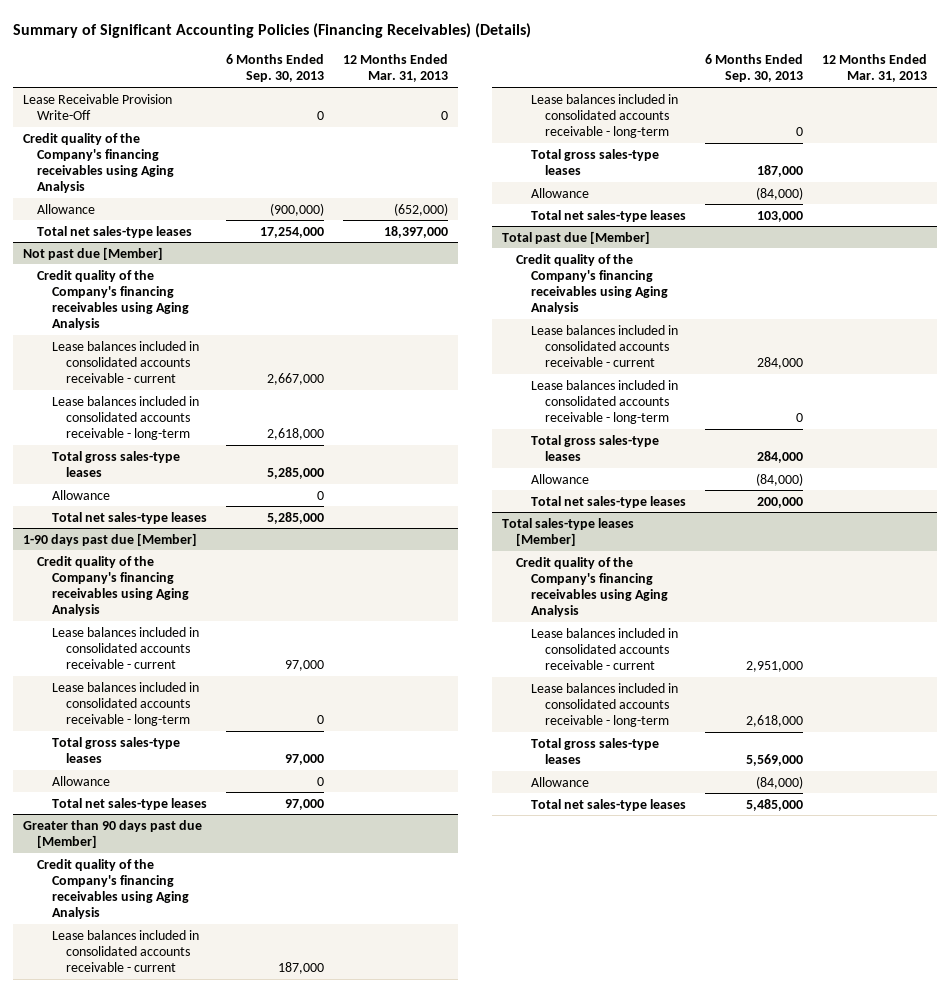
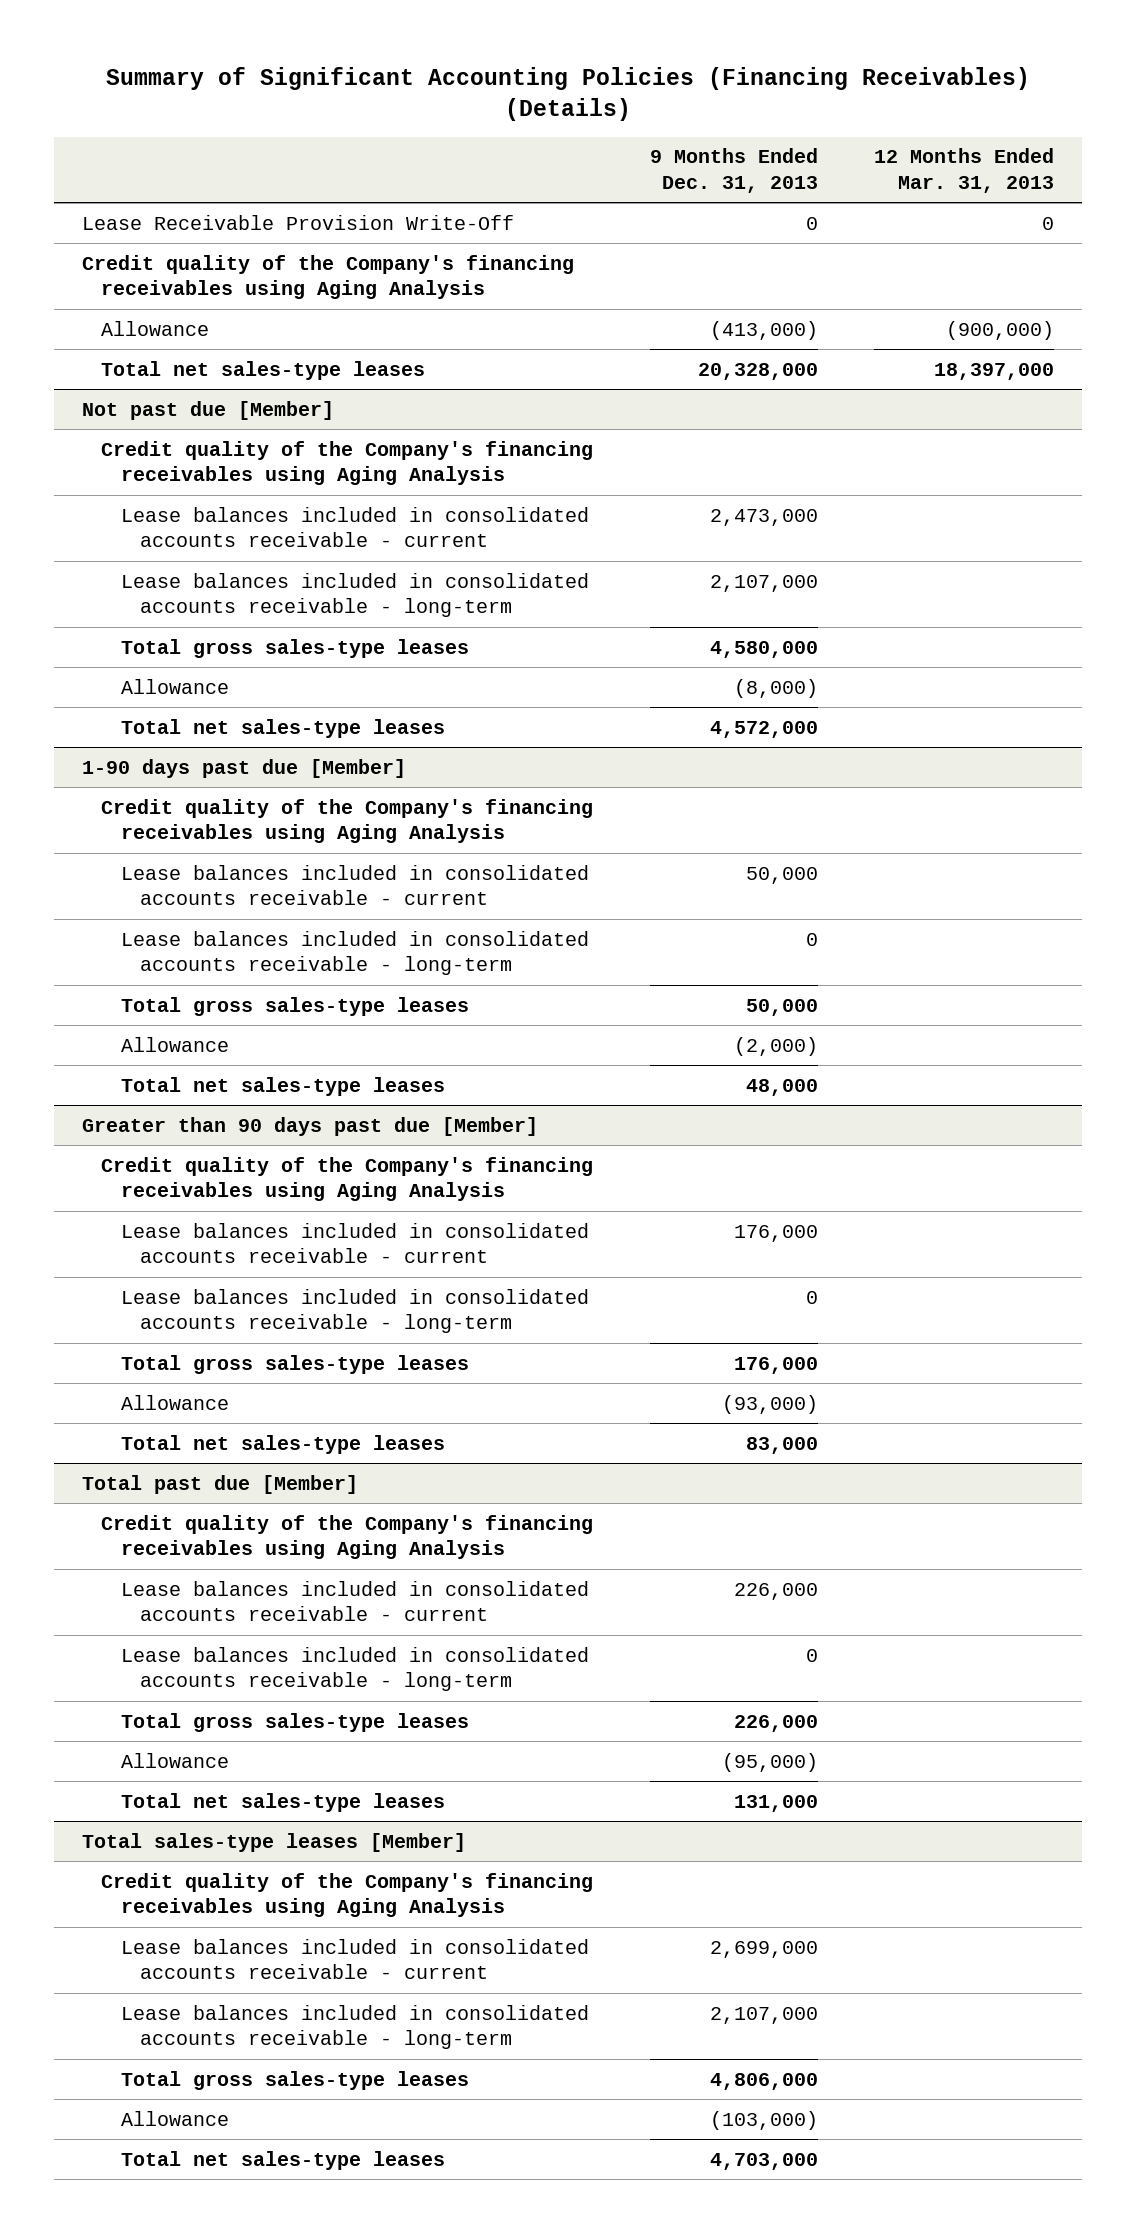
[226,54,325,83] 6 Months Ended Sep. 30, 2013 -> none
none -> [649,148,818,193] 9 Months Ended Dec. 31, 2013
[394,202,449,216] (652,000) -> [945,320,1054,340] (900,000)

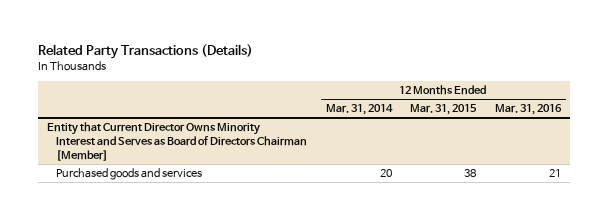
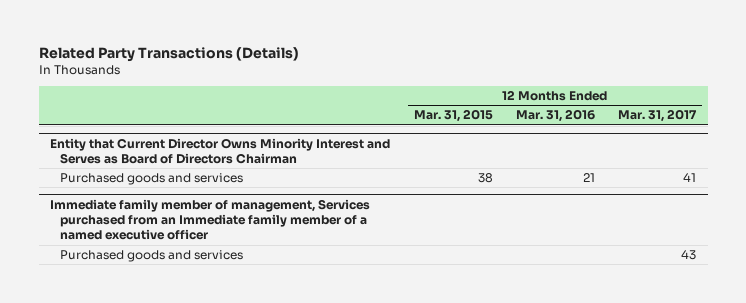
[325,104,393,116] Mar. 31, 2014 -> none
none -> [617,109,697,123] Mar. 31, 2017
[47,121,308,161] Entity that Current Director Owns Minority Interest and Serves as Board of Directors Chairman [Member] -> [50,137,391,165] Entity that Current Director Owns Minority Interest and Serves as Board of Directors Chairman
none -> [50,198,371,241] Immediate family member of management, Services purchased from an Immediate family member of a named executive officer
none -> [60,250,244,263] Purchased goods and services

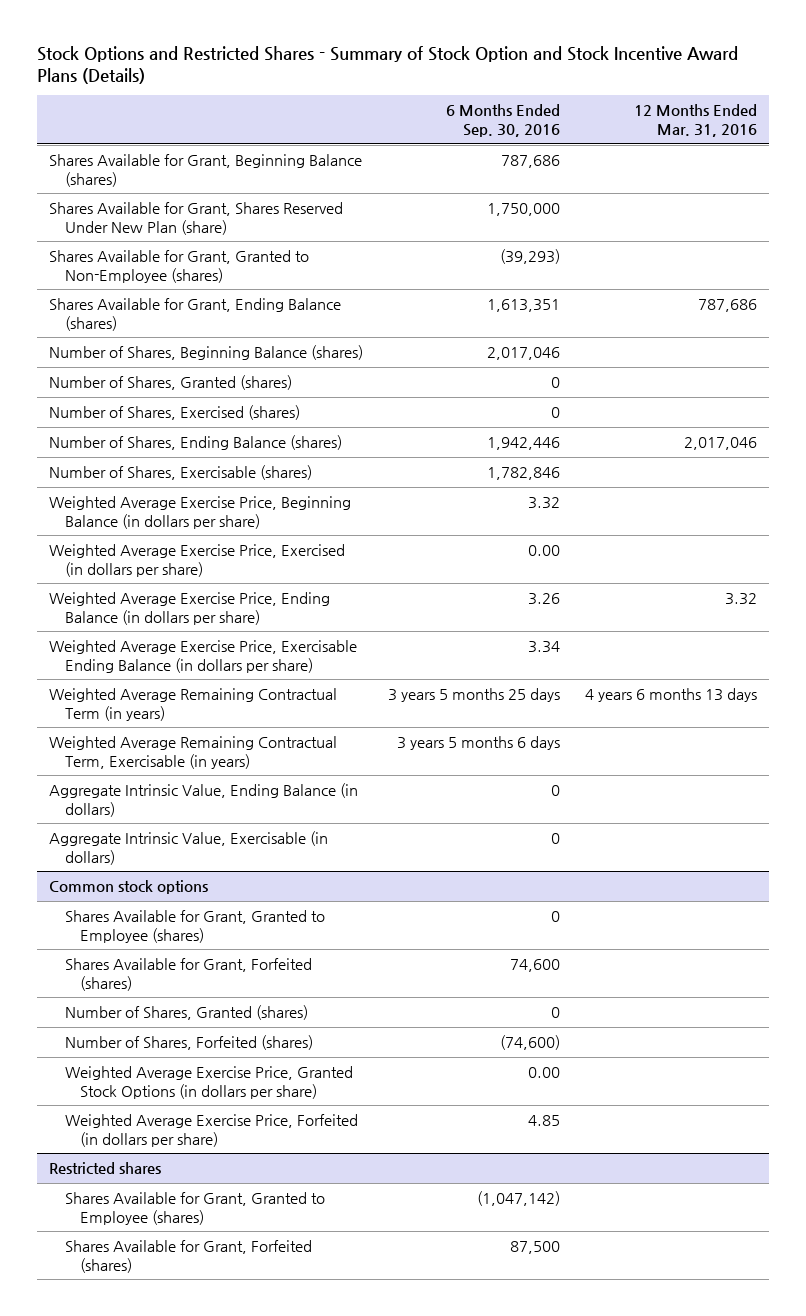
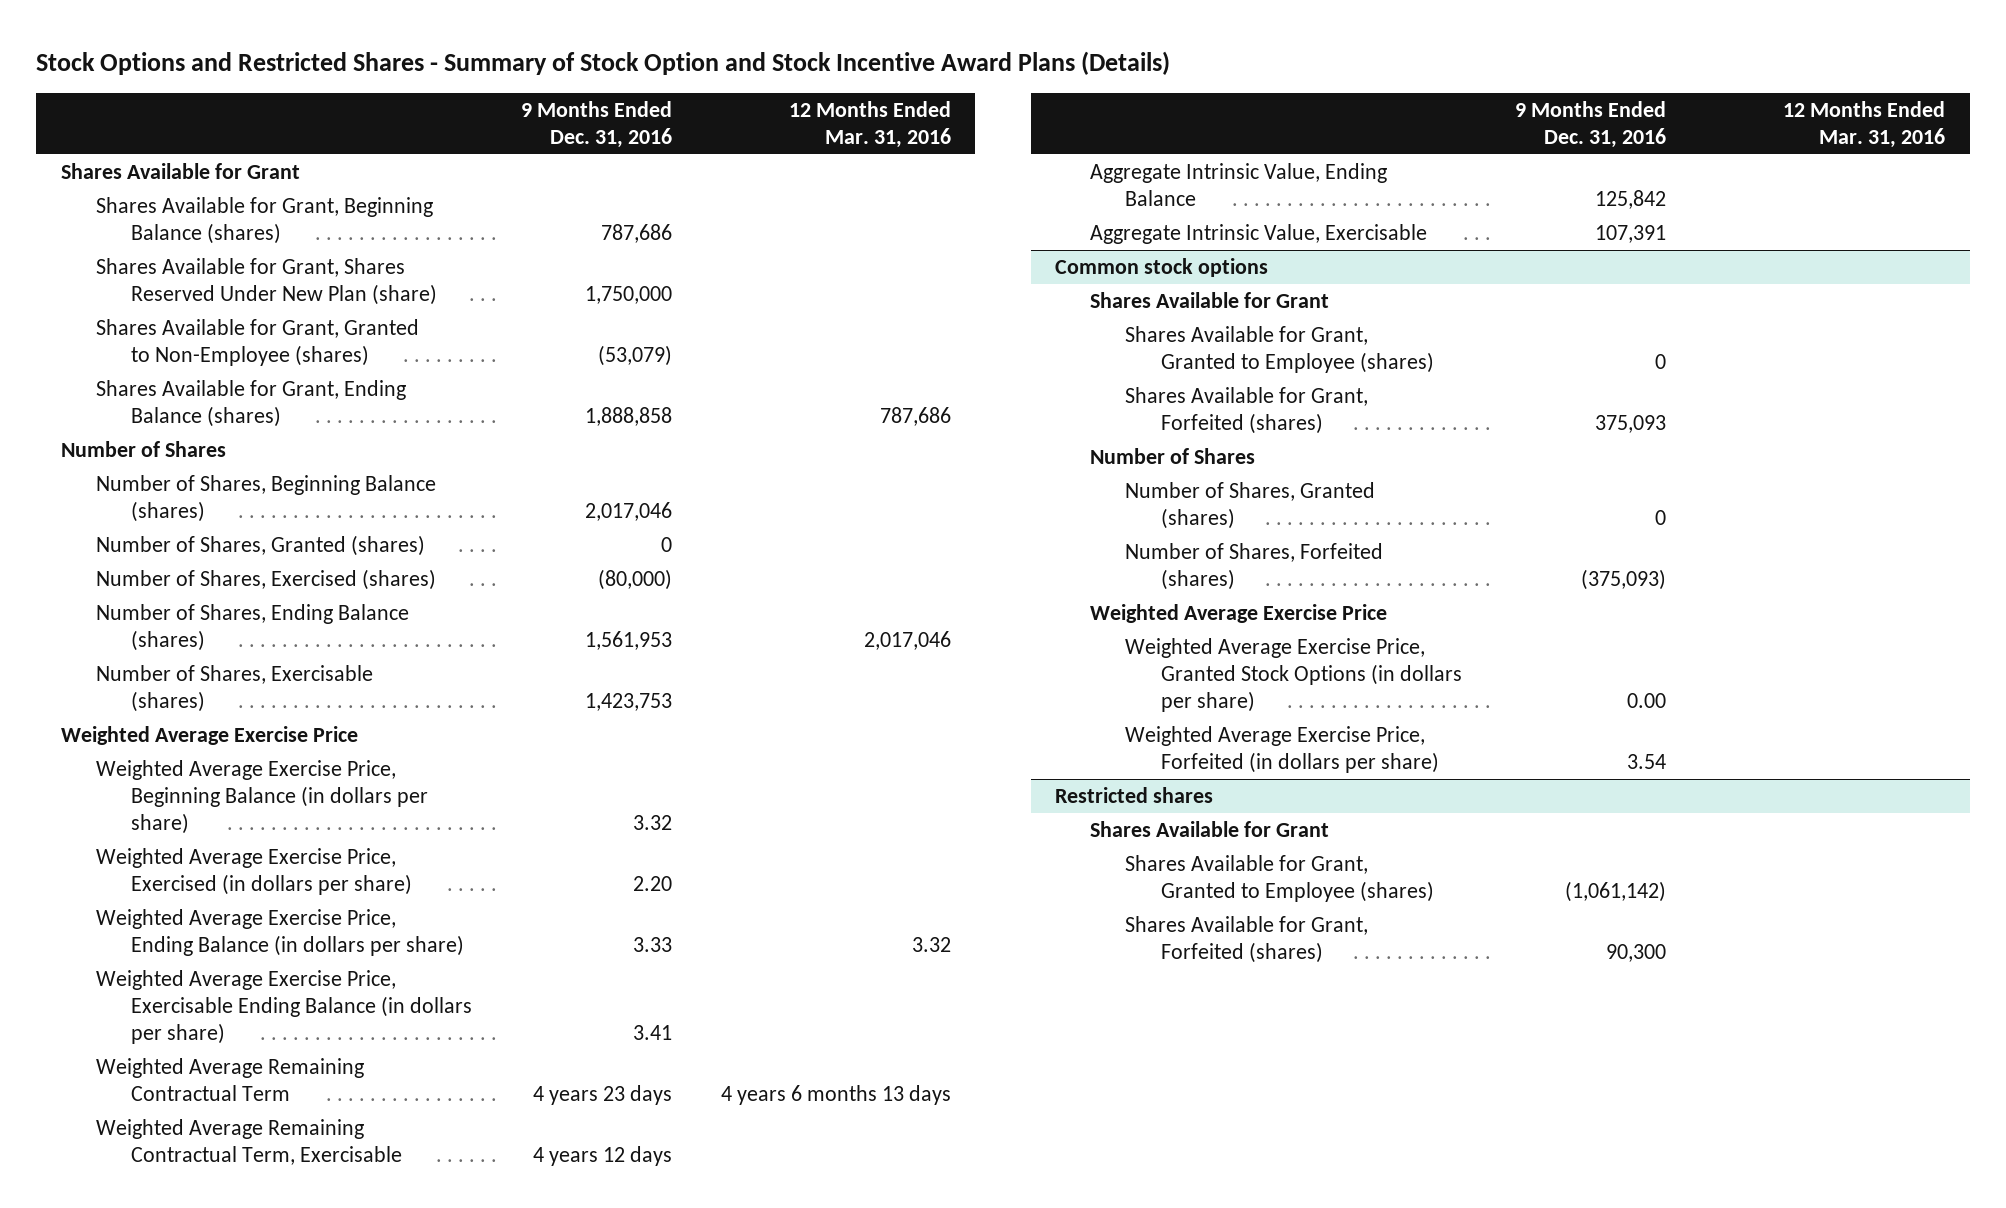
[445,104,560,138] 6 Months Ended Sep. 30, 2016 -> none
none -> [521,101,673,148] 9 Months Ended Dec. 31, 2016
none -> [60,163,300,180] Shares Available for Grant
none -> [60,441,226,458] Number of Shares
none -> [60,726,358,746] Weighted Average Exercise Price
[49,687,338,721] Weighted Average Remaining Contractual Term (in years) -> [95,1058,364,1102] Weighted Average Remaining Contractual Term
[49,735,338,769] Weighted Average Remaining Contractual Term, Exercisable (in years) -> [95,1119,403,1166] Weighted Average Remaining Contractual Term, Exercisable
[49,782,359,817] Aggregate Intrinsic Value, Ending Balance (in dollars) -> [1090,163,1388,207] Aggregate Intrinsic Value, Ending Balance
[49,830,329,865] Aggregate Intrinsic Value, Exercisable (in dollars) -> [1090,224,1428,245] Aggregate Intrinsic Value, Exercisable
none -> [1090,292,1330,309] Shares Available for Grant
none -> [1090,448,1256,465] Number of Shares
none -> [1090,604,1388,624] Weighted Average Exercise Price
none -> [1090,821,1330,838] Shares Available for Grant

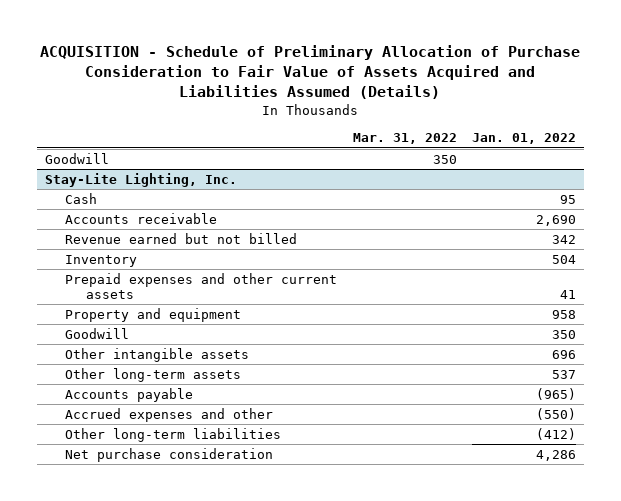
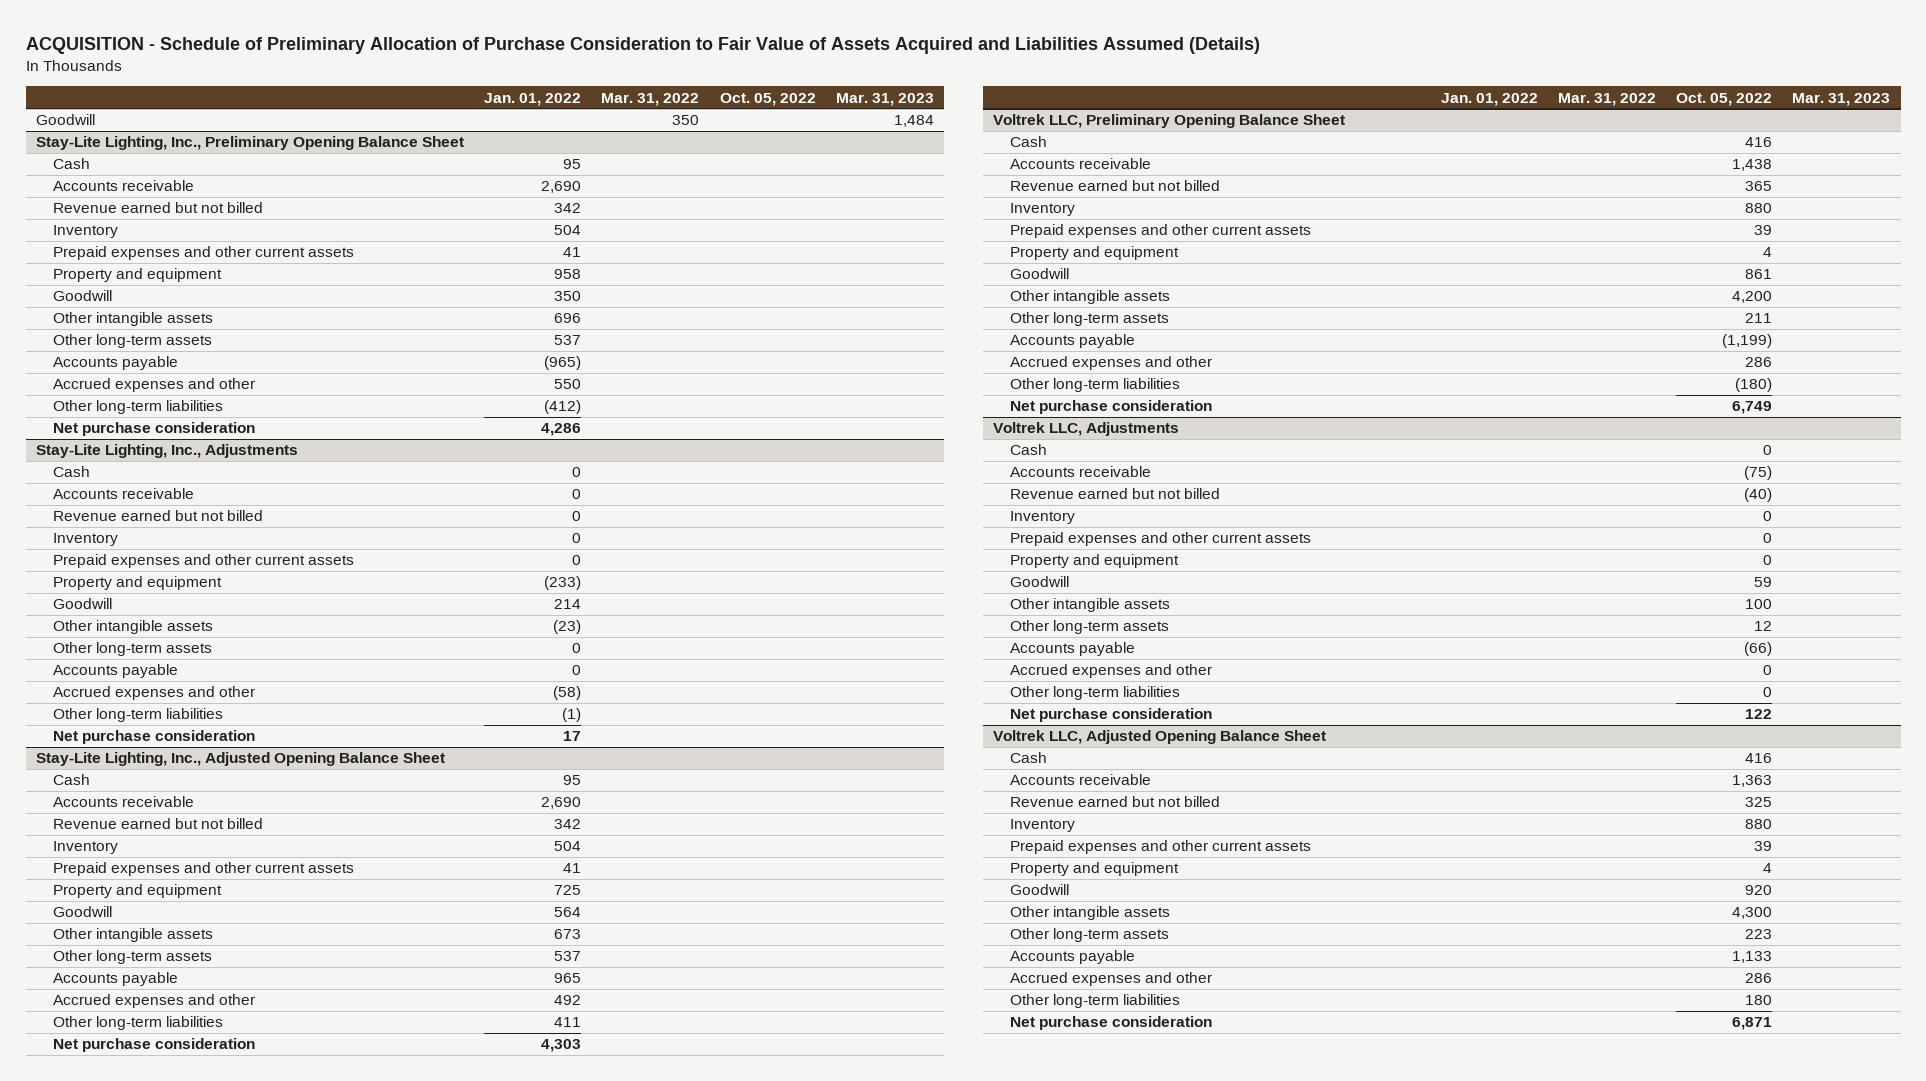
none -> [719,92,816,106] Oct. 05, 2022
none -> [835,92,934,106] Mar. 31, 2023
[44,172,237,187] Stay-Lite Lighting, Inc. -> [35,136,464,151] Stay-Lite Lighting, Inc., Preliminary Opening Balance Sheet
[535,407,576,420] (550) -> [554,379,582,390] 550
none -> [35,444,298,459] Stay-Lite Lighting, Inc., Adjustments
none -> [53,466,91,478] Cash
none -> [53,488,195,500] Accounts receivable
none -> [53,510,264,522] Revenue earned but not billed
none -> [53,533,119,547] Inventory
none -> [53,554,355,569] Prepaid expenses and other current assets
none -> [53,576,223,591] Property and equipment
none -> [53,598,113,610] Goodwill
none -> [53,620,214,635] Other intangible assets
none -> [53,642,213,657] Other long-term assets
none -> [53,664,179,679] Accounts payable
none -> [53,686,256,701] Accrued expenses and other
none -> [53,708,224,723] Other long-term liabilities
none -> [53,730,256,745] Net purchase consideration
none -> [35,752,445,767] Stay-Lite Lighting, Inc., Adjusted Opening Balance Sheet
none -> [53,774,91,786] Cash
none -> [53,796,195,808] Accounts receivable
none -> [53,818,264,830] Revenue earned but not billed
none -> [53,841,119,855] Inventory
none -> [53,862,355,877] Prepaid expenses and other current assets
none -> [53,884,223,899] Property and equipment
none -> [53,906,113,918] Goodwill
none -> [53,928,214,943] Other intangible assets
none -> [53,950,213,965] Other long-term assets
none -> [53,972,179,987] Accounts payable
none -> [53,994,256,1009] Accrued expenses and other
none -> [53,1016,224,1031] Other long-term liabilities
none -> [53,1038,256,1053] Net purchase consideration
none -> [992,114,1345,129] Voltrek LLC, Preliminary Opening Balance Sheet
none -> [1009,136,1047,148] Cash
none -> [1009,158,1151,170] Accounts receivable
none -> [1009,180,1220,192] Revenue earned but not billed
none -> [1009,203,1075,217] Inventory
none -> [1009,224,1311,239] Prepaid expenses and other current assets
none -> [1009,246,1179,261] Property and equipment
none -> [1009,268,1069,280] Goodwill
none -> [1009,290,1170,305] Other intangible assets
none -> [1009,312,1169,327] Other long-term assets
none -> [1009,334,1135,349] Accounts payable
none -> [1009,356,1212,371] Accrued expenses and other
none -> [1009,378,1180,393] Other long-term liabilities
none -> [1009,400,1212,415] Net purchase consideration
none -> [992,422,1179,437] Voltrek LLC, Adjustments
none -> [1009,444,1047,456] Cash
none -> [1009,466,1151,478] Accounts receivable
none -> [1009,488,1220,500] Revenue earned but not billed
none -> [1009,511,1075,525] Inventory
none -> [1009,532,1311,547] Prepaid expenses and other current assets
none -> [1009,554,1179,569] Property and equipment
none -> [1009,576,1069,588] Goodwill
none -> [1009,598,1170,613] Other intangible assets
none -> [1009,620,1169,635] Other long-term assets
none -> [1009,642,1135,657] Accounts payable
none -> [1009,664,1212,679] Accrued expenses and other
none -> [1009,686,1180,701] Other long-term liabilities
none -> [1009,708,1212,723] Net purchase consideration
none -> [992,730,1326,745] Voltrek LLC, Adjusted Opening Balance Sheet
none -> [1009,752,1047,764] Cash
none -> [1009,774,1151,786] Accounts receivable
none -> [1009,796,1220,808] Revenue earned but not billed
none -> [1009,819,1075,833] Inventory
none -> [1009,840,1311,855] Prepaid expenses and other current assets
none -> [1009,862,1179,877] Property and equipment
none -> [1009,884,1069,896] Goodwill
none -> [1009,906,1170,921] Other intangible assets
none -> [1009,928,1169,943] Other long-term assets
none -> [1009,950,1135,965] Accounts payable
none -> [1009,972,1212,987] Accrued expenses and other
none -> [1009,994,1180,1009] Other long-term liabilities
none -> [1009,1016,1212,1031] Net purchase consideration

